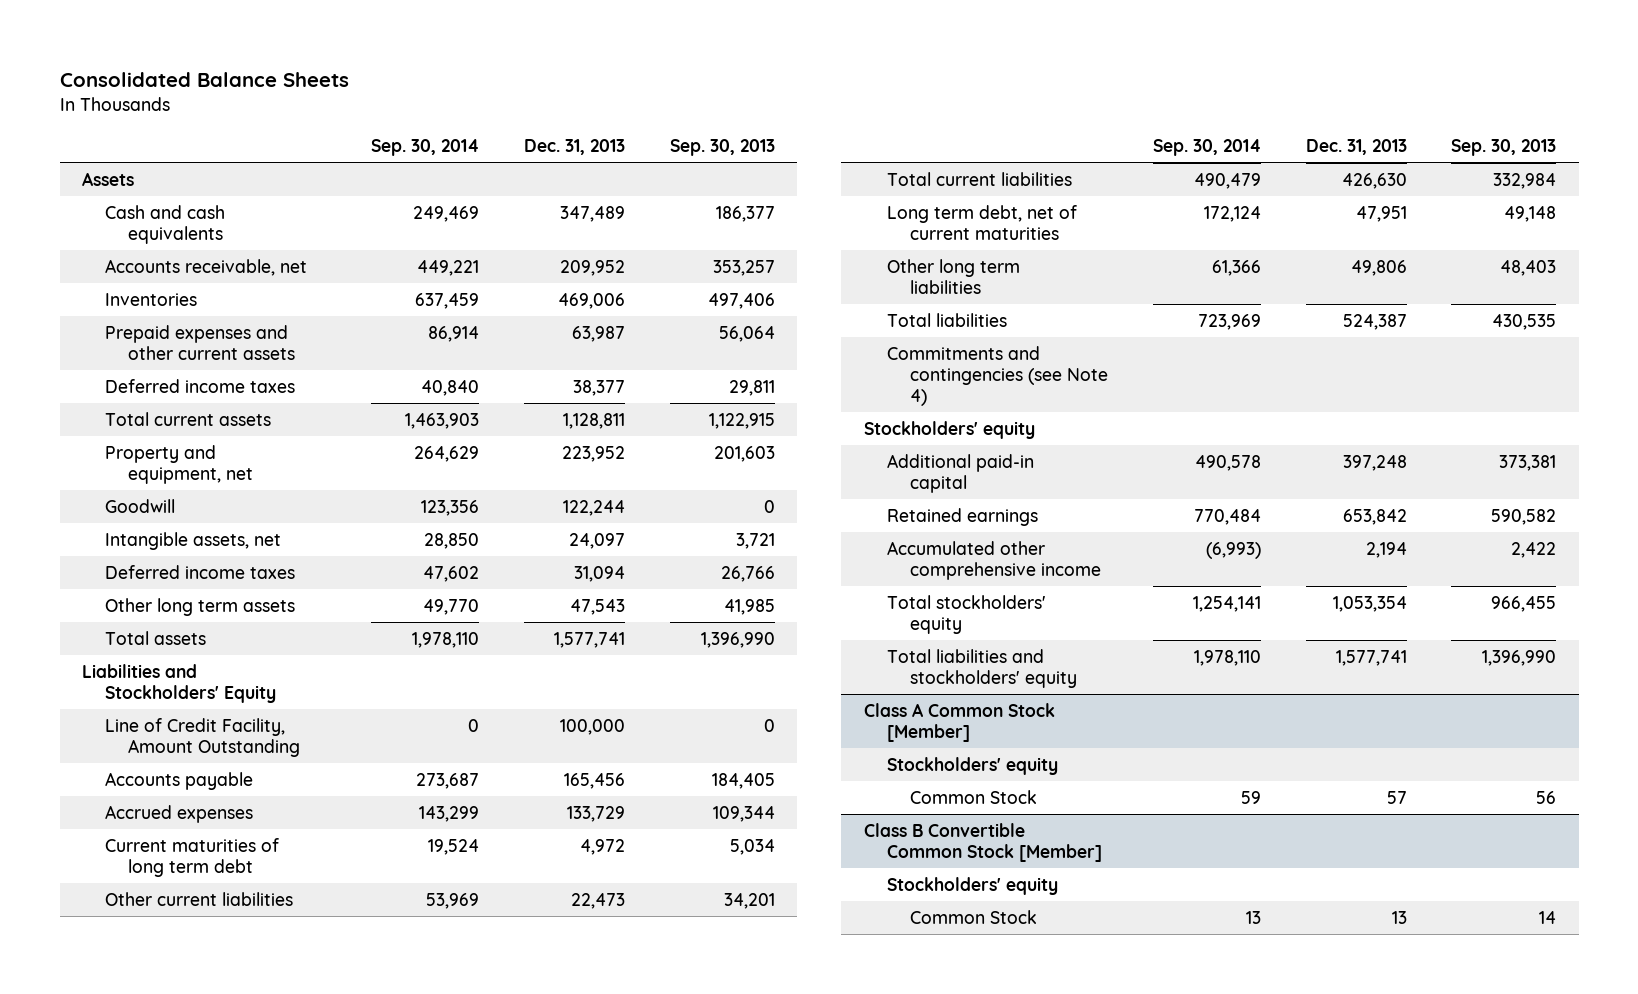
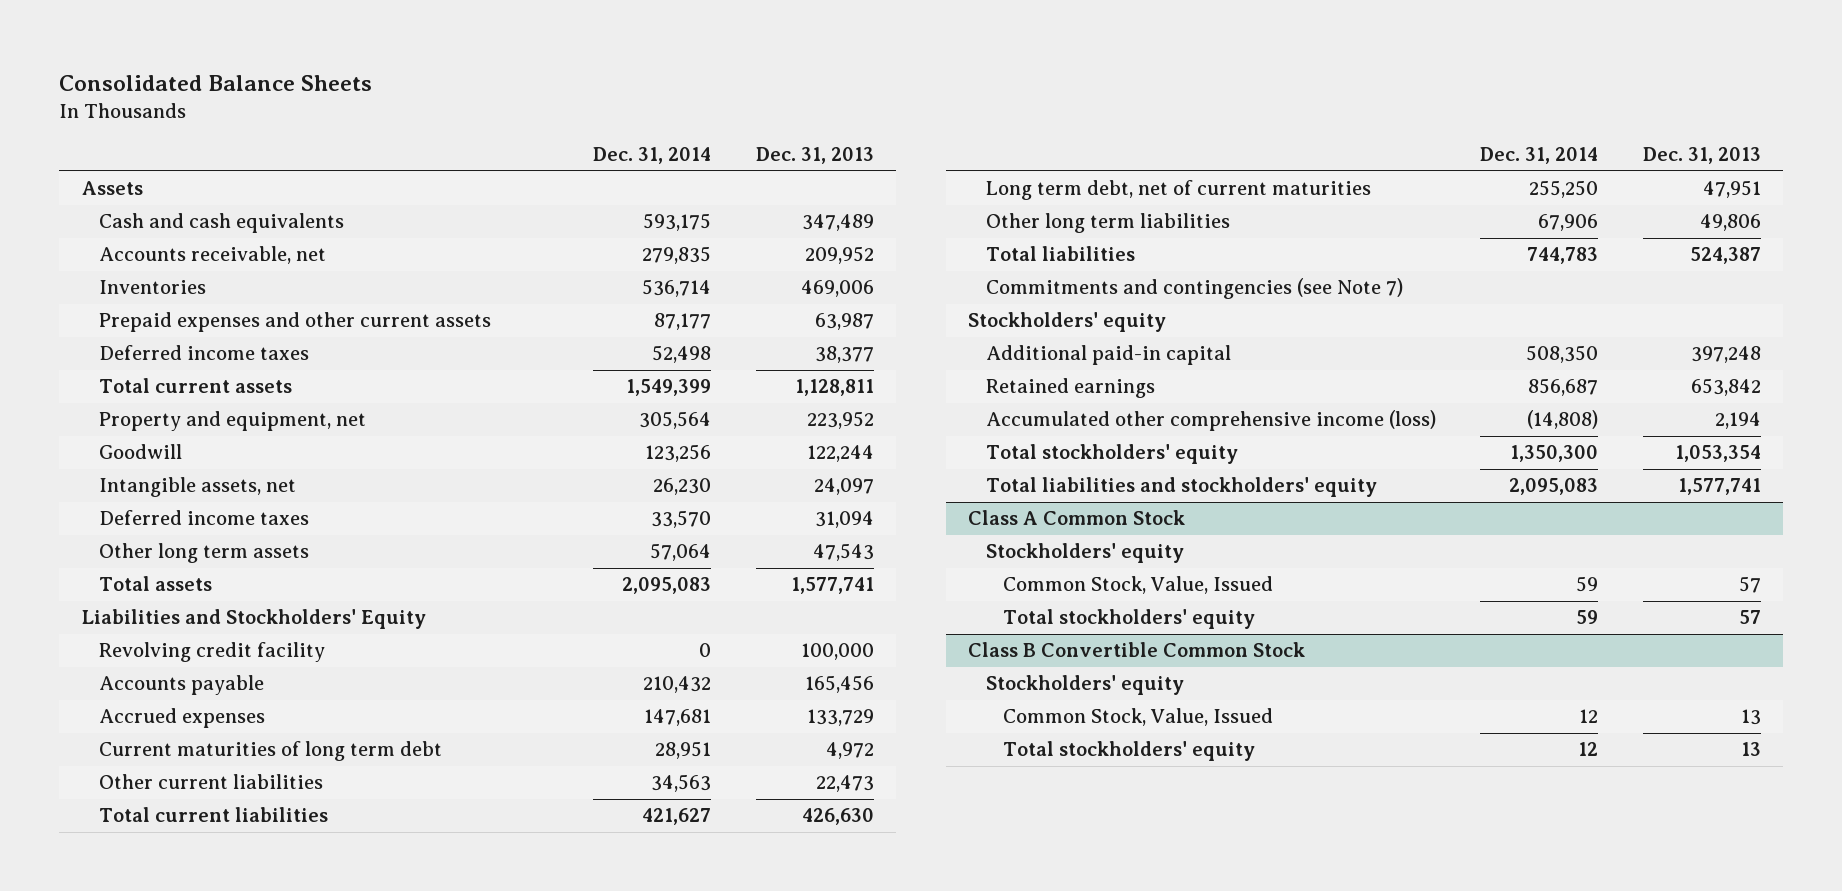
[371,139,480,157] Sep. 30, 2014 -> none
[669,139,775,157] Sep. 30, 2013 -> none
none -> [593,147,712,165] Dec. 31, 2014
[105,718,301,757] Line of Credit Facility, Amount Outstanding -> [98,642,325,663] Revolving credit facility
[886,346,1108,406] Commitments and contingencies (see Note 4) -> [985,278,1403,300] Commitments and contingencies (see Note 7)
[886,541,1101,580] Accumulated other comprehensive income -> [985,410,1436,432] Accumulated other comprehensive income (loss)
[863,703,1055,742] Class A Common Stock [Member] -> [968,510,1186,526] Class A Common Stock
[909,790,1037,805] Common Stock -> [1002,576,1273,595] Common Stock, Value, Issued
none -> [1002,609,1255,630] Total stockholders' equity
[863,823,1102,862] Class B Convertible Common Stock [Member] -> [968,642,1306,658] Class B Convertible Common Stock
[909,910,1037,925] Common Stock -> [1002,708,1273,727] Common Stock, Value, Issued
none -> [1002,741,1255,762] Total stockholders' equity

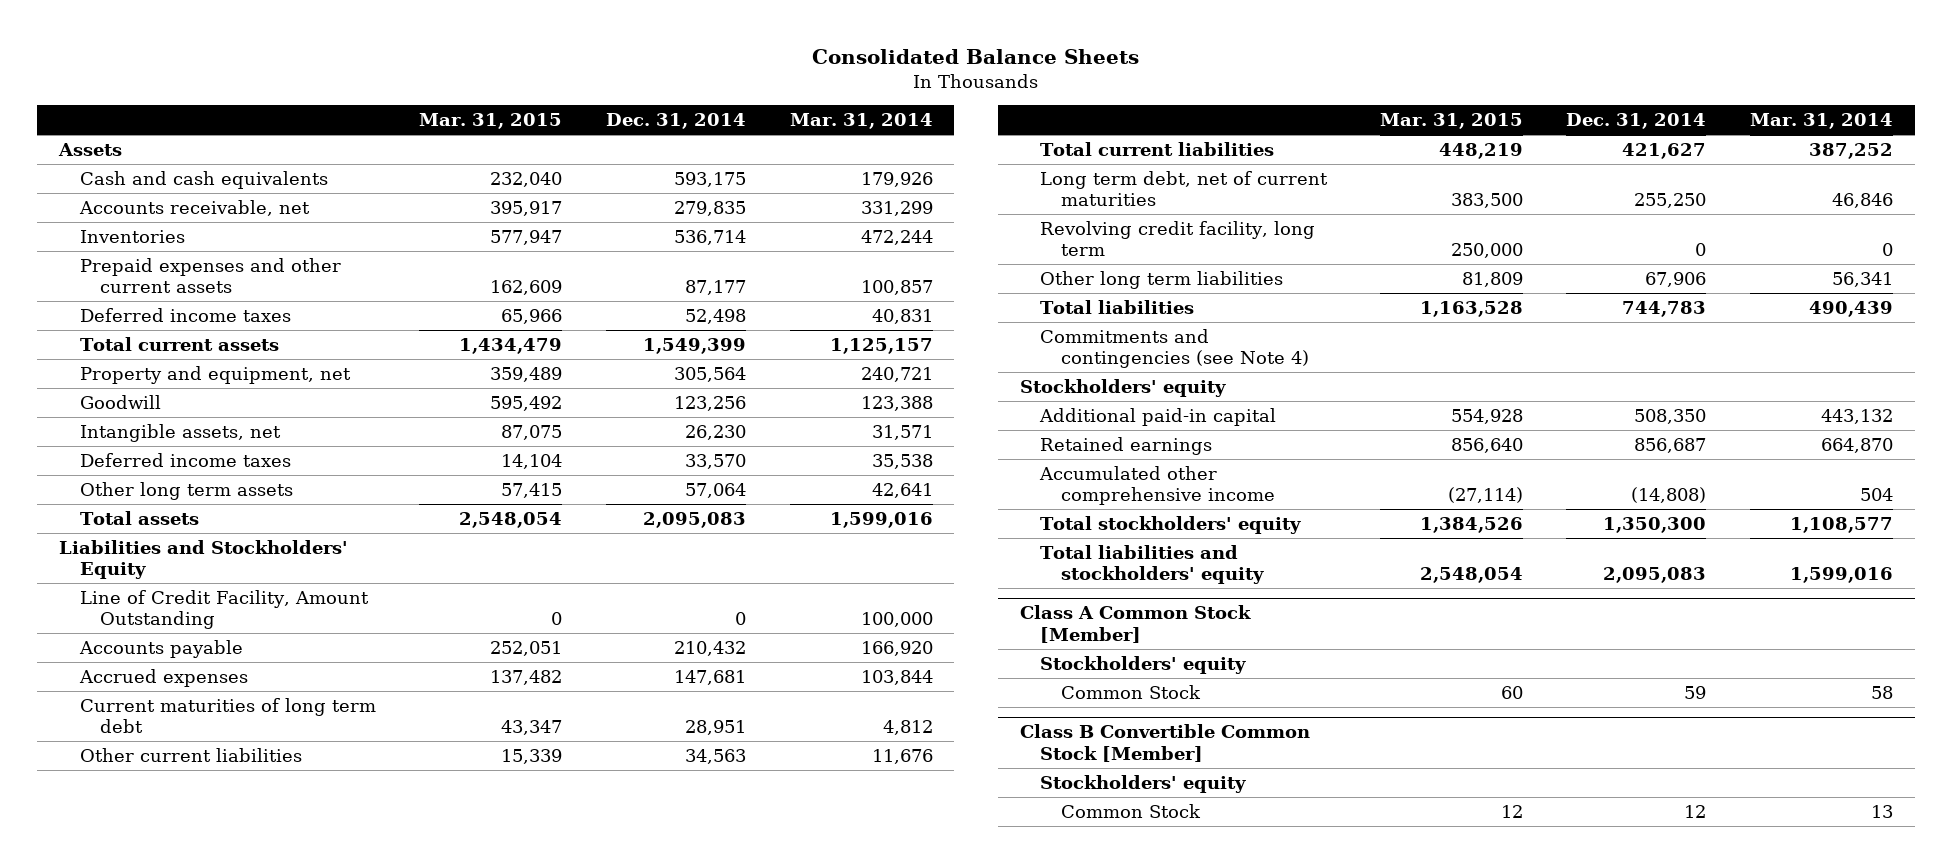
[755,147,874,165] Dec. 31, 2013 -> none
none -> [419,113,563,130] Mar. 31, 2015
none -> [789,113,933,130] Mar. 31, 2014
[98,642,325,663] Revolving credit facility -> [79,589,369,629] Line of Credit Facility, Amount Outstanding
none -> [1040,220,1316,256] Revolving credit facility, long term
[985,278,1403,300] Commitments and contingencies (see Note 7) -> [1040,328,1309,368] Commitments and contingencies (see Note 4)
[985,410,1436,432] Accumulated other comprehensive income (loss) -> [1039,465,1275,505] Accumulated other comprehensive income
[968,510,1186,526] Class A Common Stock -> [1019,605,1251,643] Class A Common Stock [Member]
[1002,609,1255,630] Total stockholders' equity -> none
[1002,576,1273,595] Common Stock, Value, Issued -> [1060,684,1201,699] Common Stock
[968,642,1306,658] Class B Convertible Common Stock -> [1019,724,1310,762] Class B Convertible Common Stock [Member]
[1002,741,1255,762] Total stockholders' equity -> none
[1002,708,1273,727] Common Stock, Value, Issued -> [1060,803,1201,818] Common Stock

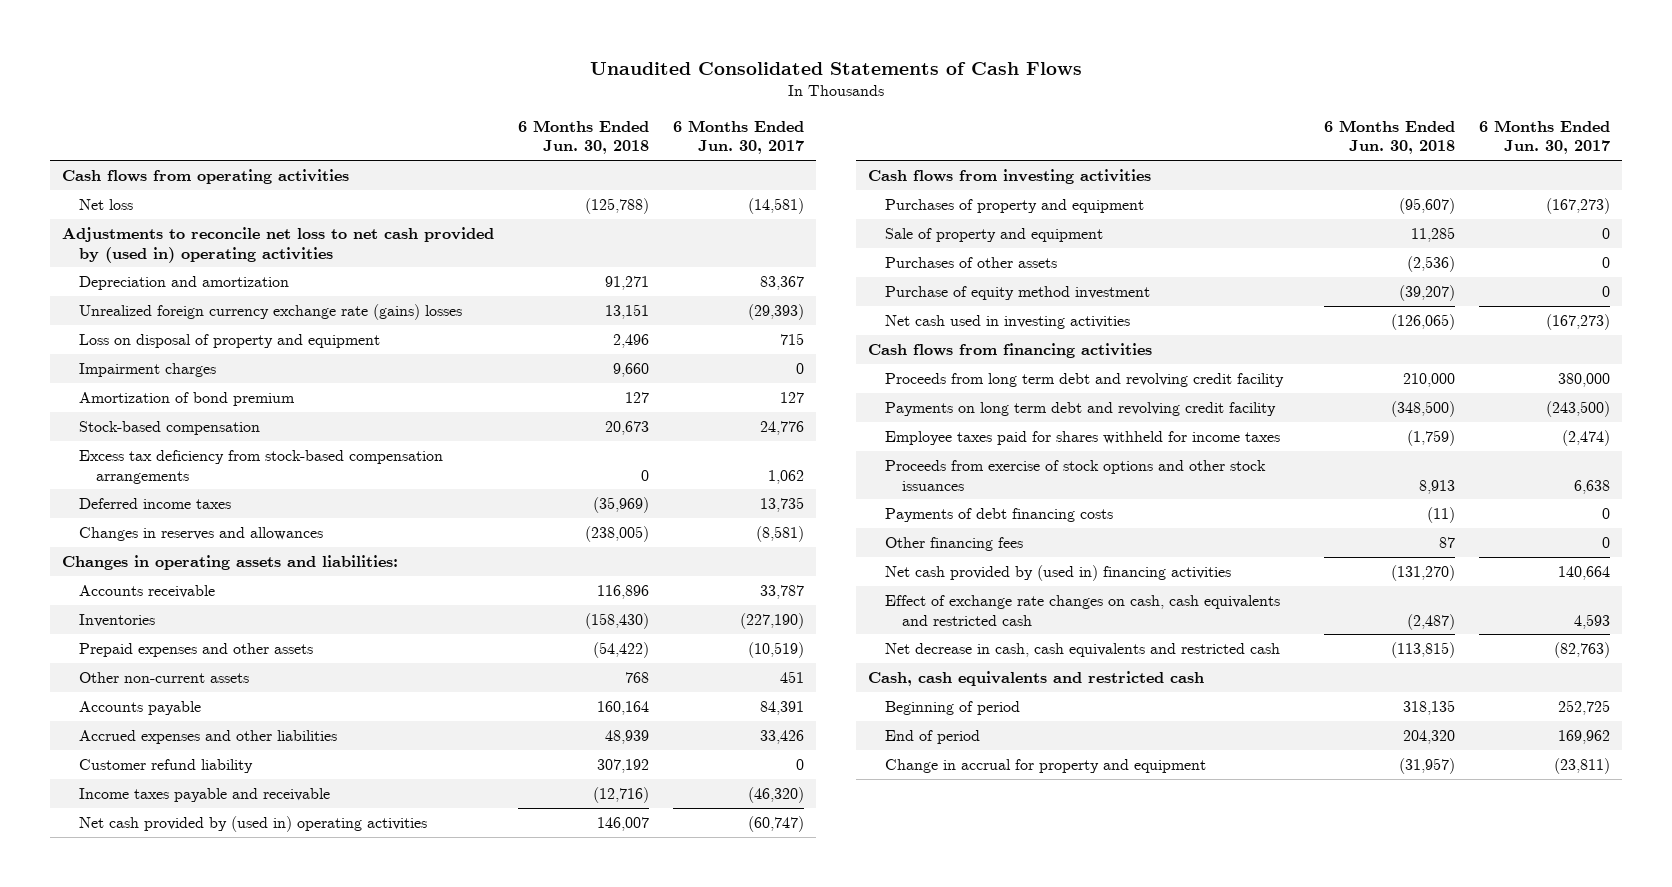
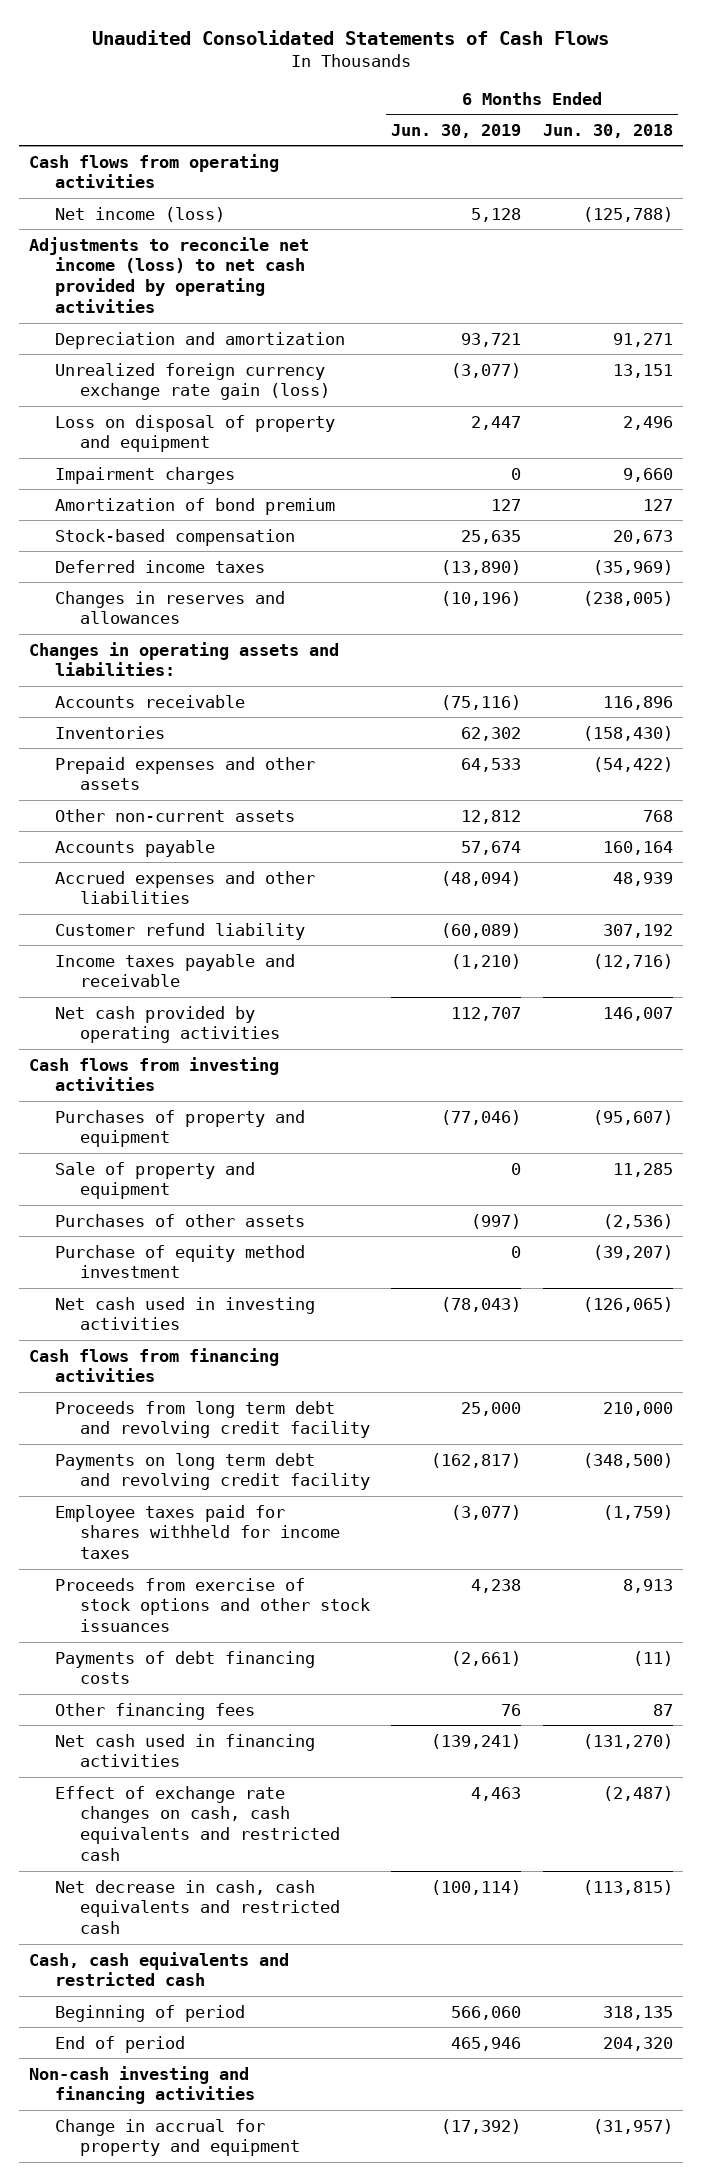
[673,119,805,155] 6 Months Ended Jun. 30, 2017 -> none
none -> [391,124,522,139] Jun. 30, 2019
[79,198,134,210] Net loss -> [54,206,225,222] Net income (loss)
[61,226,494,263] Adjustments to reconcile net loss to net cash provided by (used in) operating activities -> [29,236,310,314] Adjustments to reconcile net income (loss) to net cash provided by operating activities
[79,303,463,320] Unrealized foreign currency exchange rate (gains) losses -> [54,362,331,401] Unrealized foreign currency exchange rate gain (loss)
[79,449,444,484] Excess tax deficiency from stock-based compensation arrangements -> none
[79,815,428,832] Net cash provided by (used in) operating activities -> [54,1005,281,1044] Net cash provided by operating activities
[885,564,1232,581] Net cash provided by (used in) financing activities -> [54,1733,315,1768] Net cash used in financing activities
none -> [29,2065,255,2105] Non-cash investing and financing activities

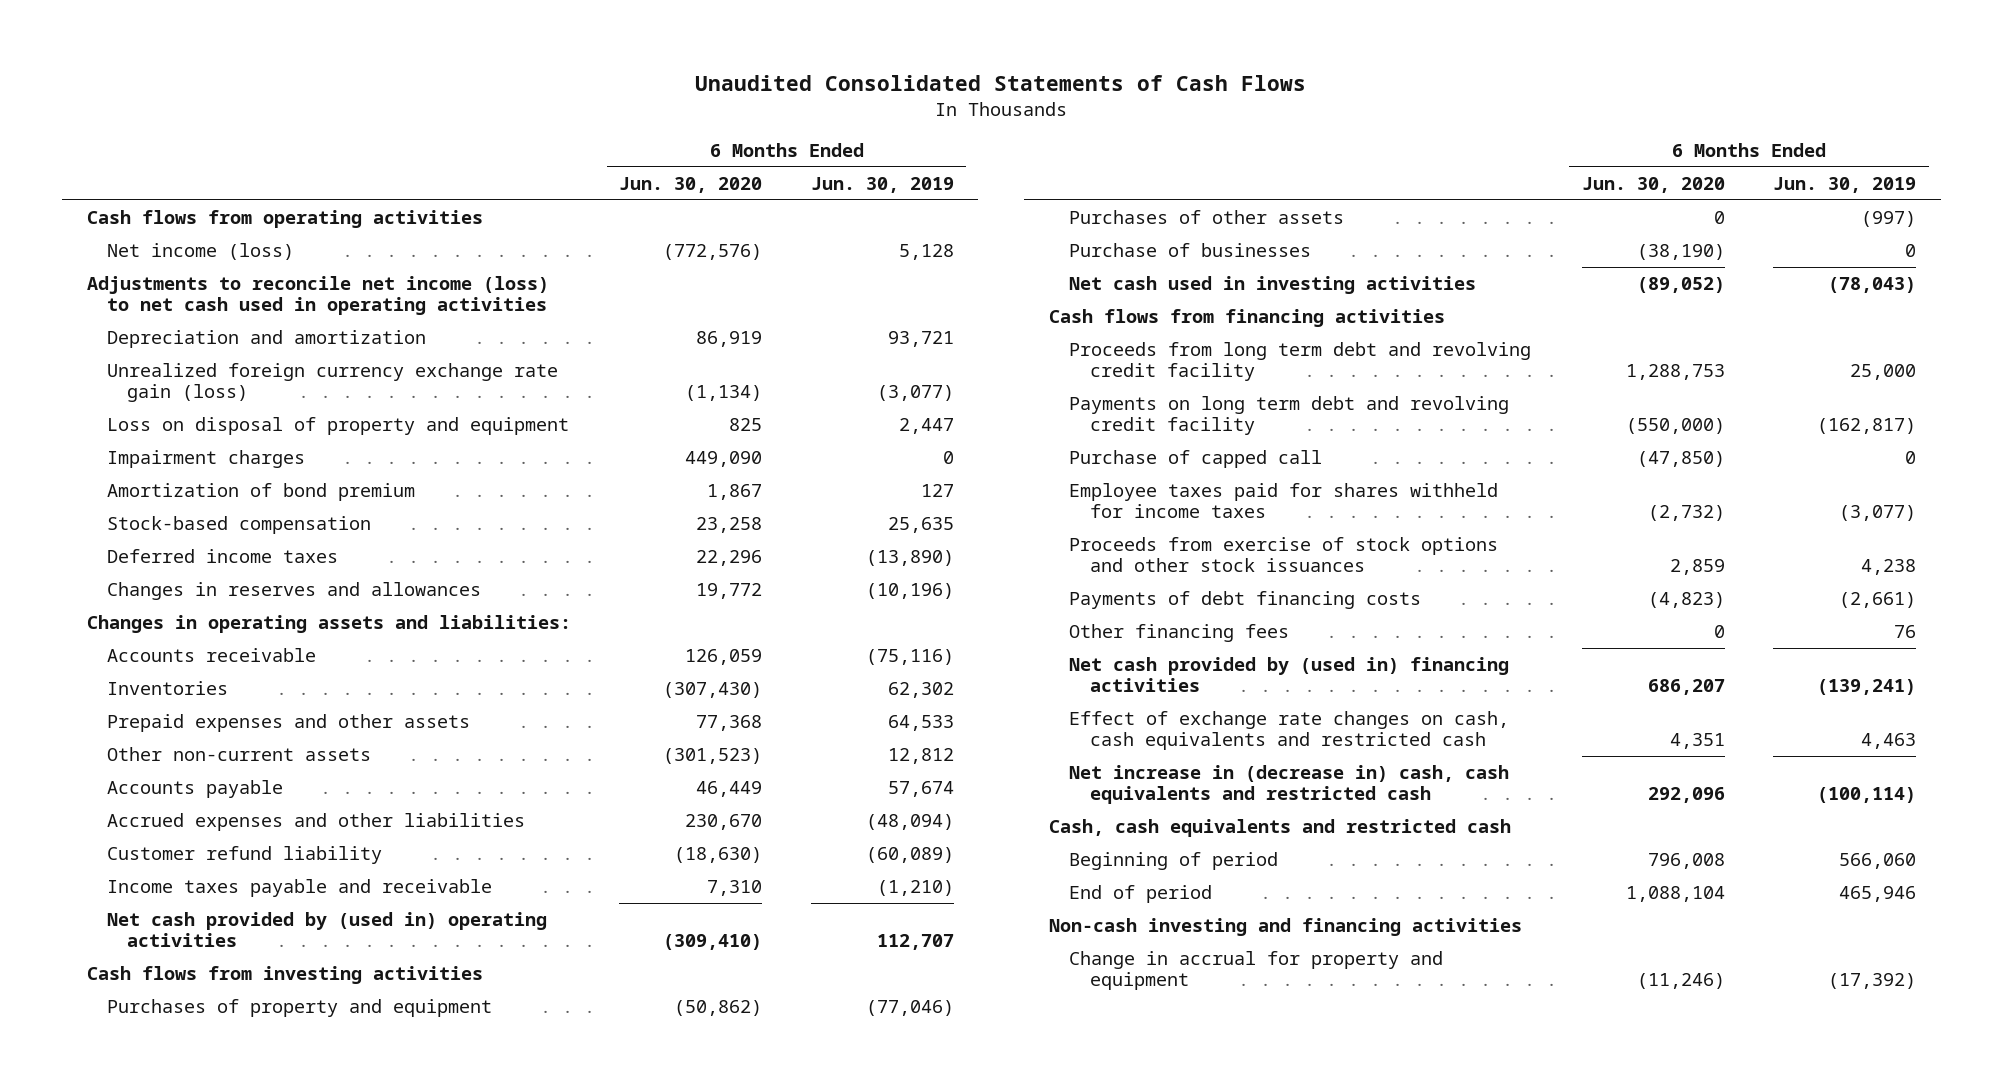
[542,124,673,139] Jun. 30, 2018 -> none
none -> [619,176,763,193] Jun. 30, 2020
[29,236,310,314] Adjustments to reconcile net income (loss) to net cash provided by operating activities -> [86,276,549,316] Adjustments to reconcile net income (loss) to net cash used in operating activities
[54,1005,281,1044] Net cash provided by operating activities -> [107,912,548,948] Net cash provided by (used in) operating activities
[54,1161,255,1200] Sale of property and equipment -> none
[54,1244,305,1279] Purchase of equity method investment -> none
none -> [1069,243,1312,258] Purchase of businesses
none -> [1069,450,1323,469] Purchase of capped call
[54,1733,315,1768] Net cash used in financing activities -> [1069,657,1510,693] Net cash provided by (used in) financing activities
[54,1879,341,1935] Net decrease in cash, cash equivalents and restricted cash -> [1069,765,1510,805] Net increase in (decrease in) cash, cash equivalents and restricted cash

